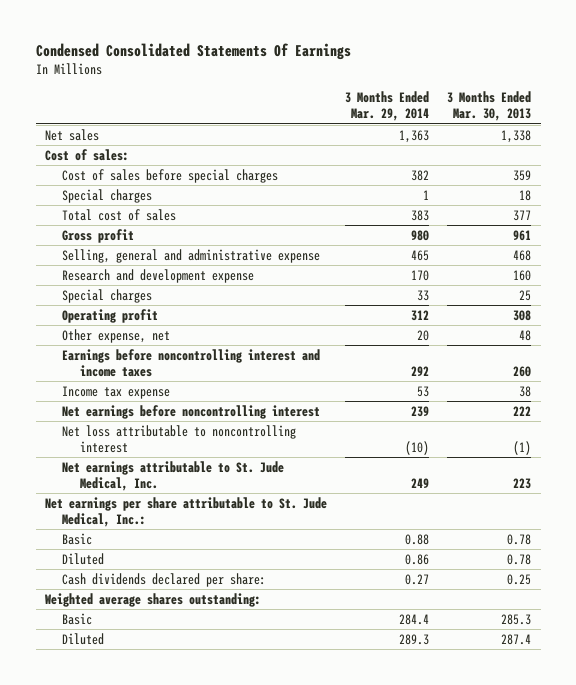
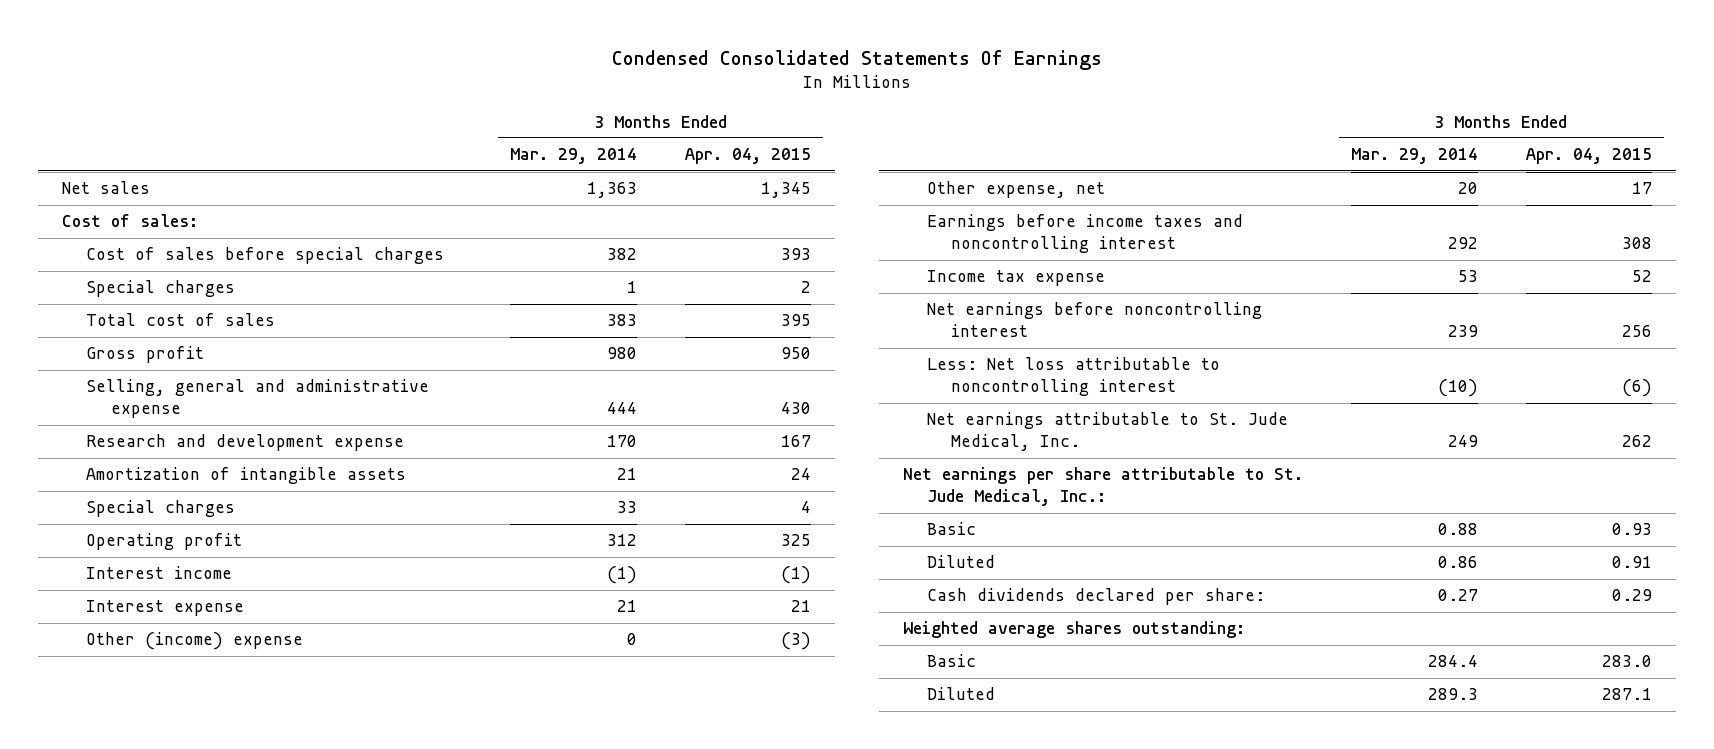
[447,91,532,122] 3 Months Ended Mar. 30, 2013 -> none
none -> [685,148,812,165] Apr. 04, 2015
[411,249,430,261] 465 -> [607,402,638,415] 444
none -> [86,467,407,485] Amortization of intangible assets
none -> [86,566,233,580] Interest income
none -> [86,600,245,617] Interest expense
none -> [86,632,304,651] Other (income) expense
[62,348,321,378] Earnings before noncontrolling interest and income taxes -> [927,214,1244,254] Earnings before income taxes and noncontrolling interest
[62,424,297,454] Net loss attributable to noncontrolling interest -> [927,357,1221,397] Less: Net loss attributable to noncontrolling interest

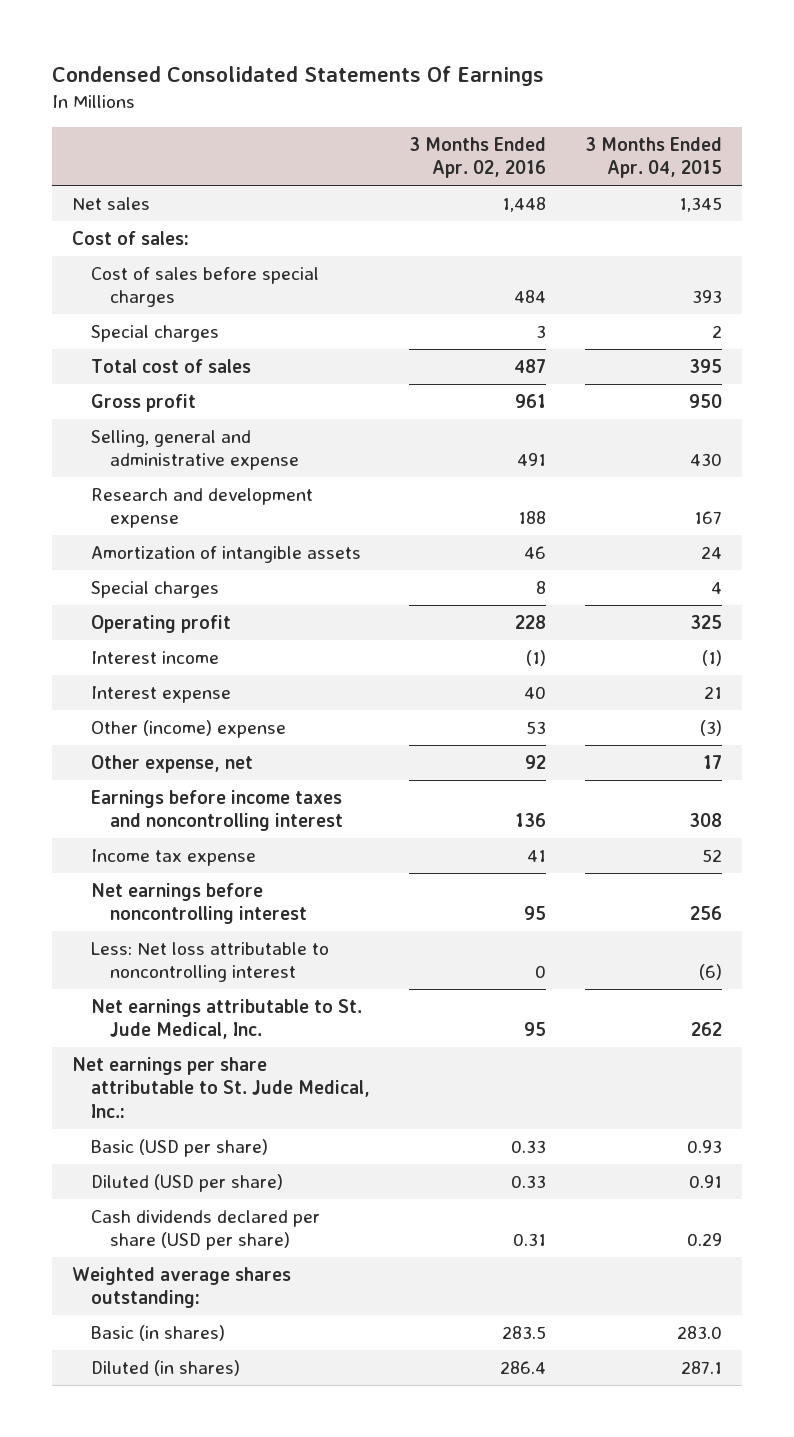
[510,148,638,165] Mar. 29, 2014 -> none
none -> [409,137,547,179] 3 Months Ended Apr. 02, 2016
[927,522,977,536] Basic -> [90,1139,268,1158] Basic (USD per share)
[927,555,996,569] Diluted -> [90,1174,283,1193] Diluted (USD per share)
[927,588,1266,606] Cash dividends declared per share: -> [90,1210,320,1251] Cash dividends declared per share (USD per share)
[927,654,977,668] Basic -> [90,1325,225,1342] Basic (in shares)
[927,687,996,701] Diluted -> [90,1360,240,1377] Diluted (in shares)

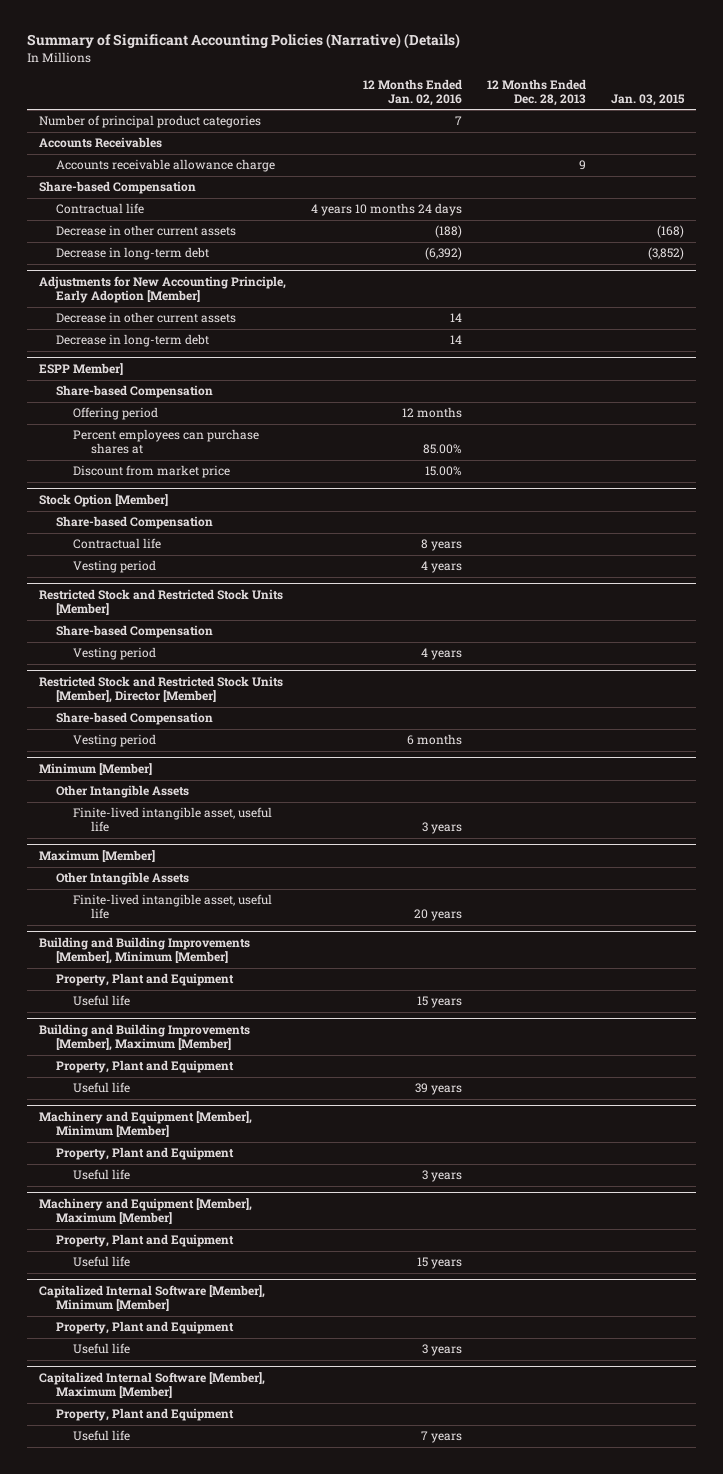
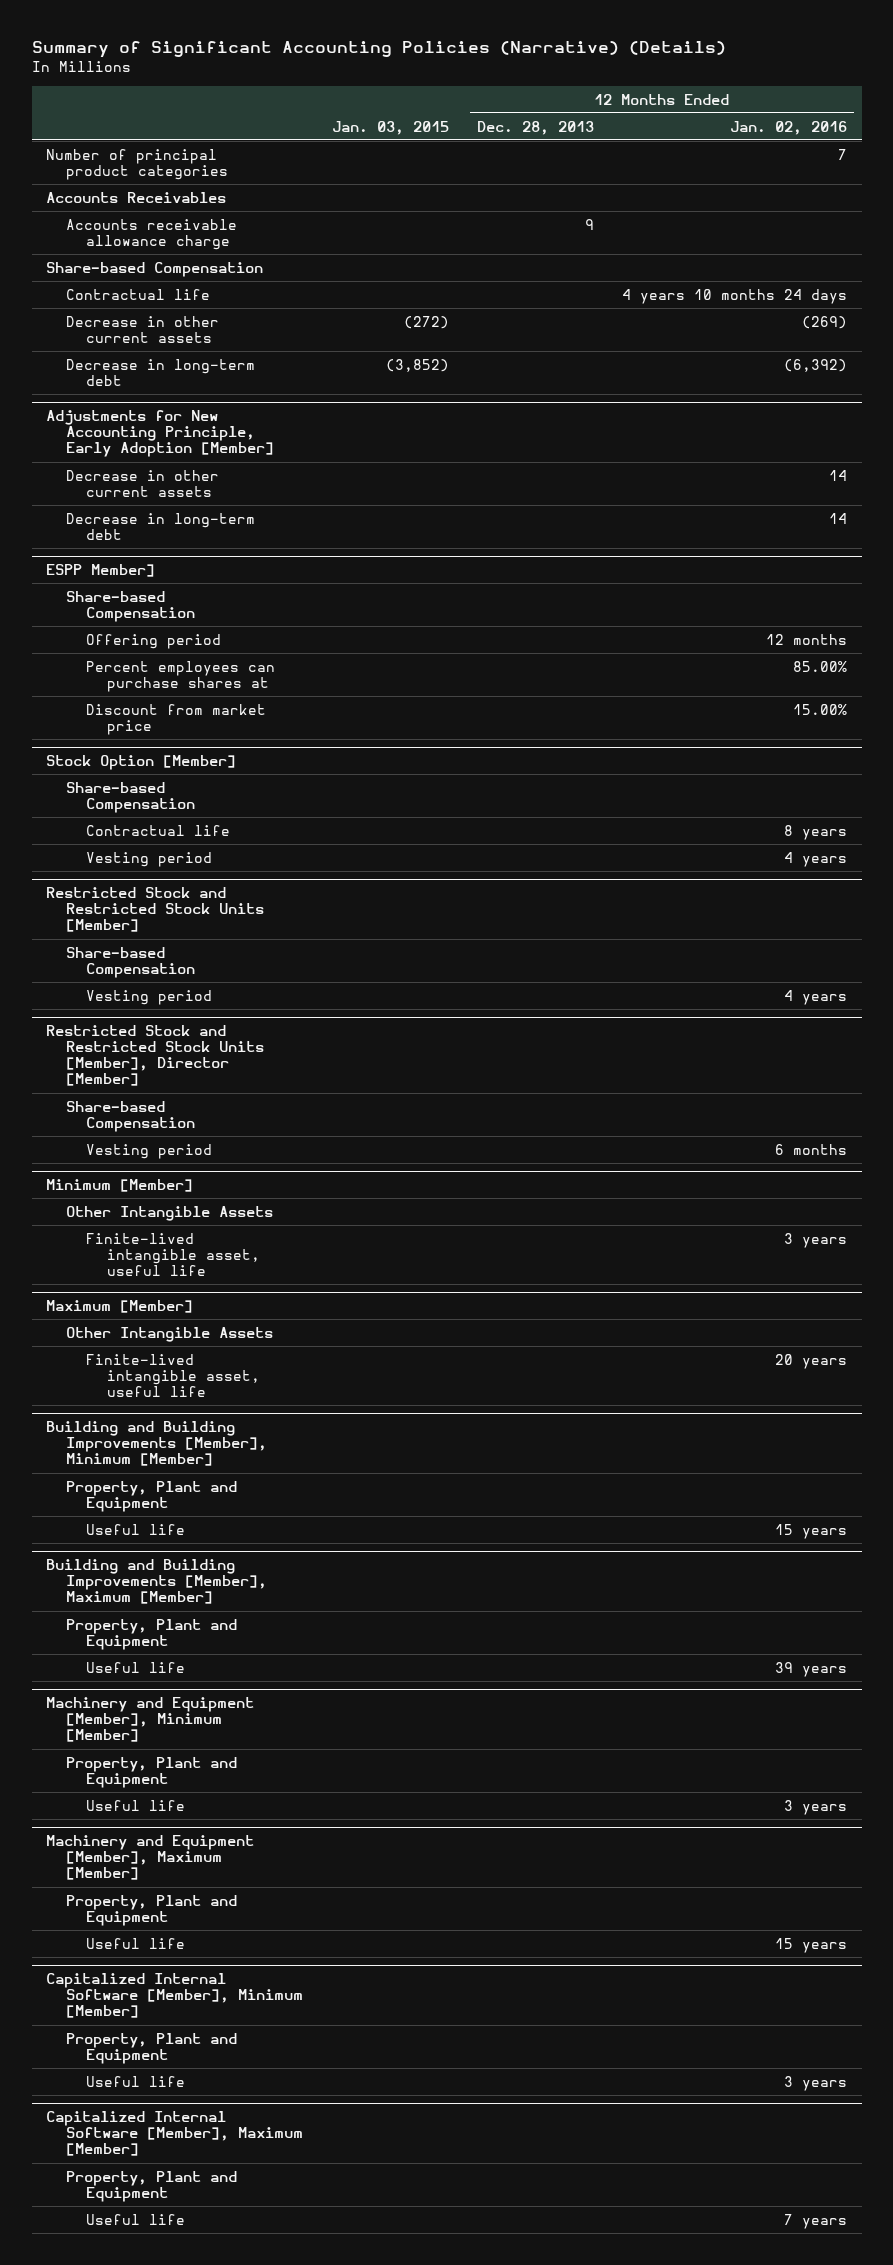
[435,225,463,239] (188) -> [802,315,848,329] (269)
[656,225,684,239] (168) -> [403,315,449,329] (272)

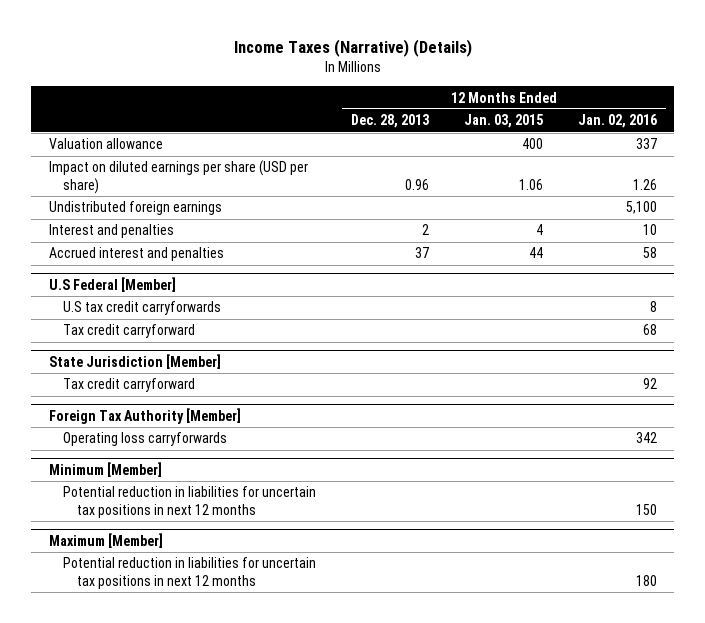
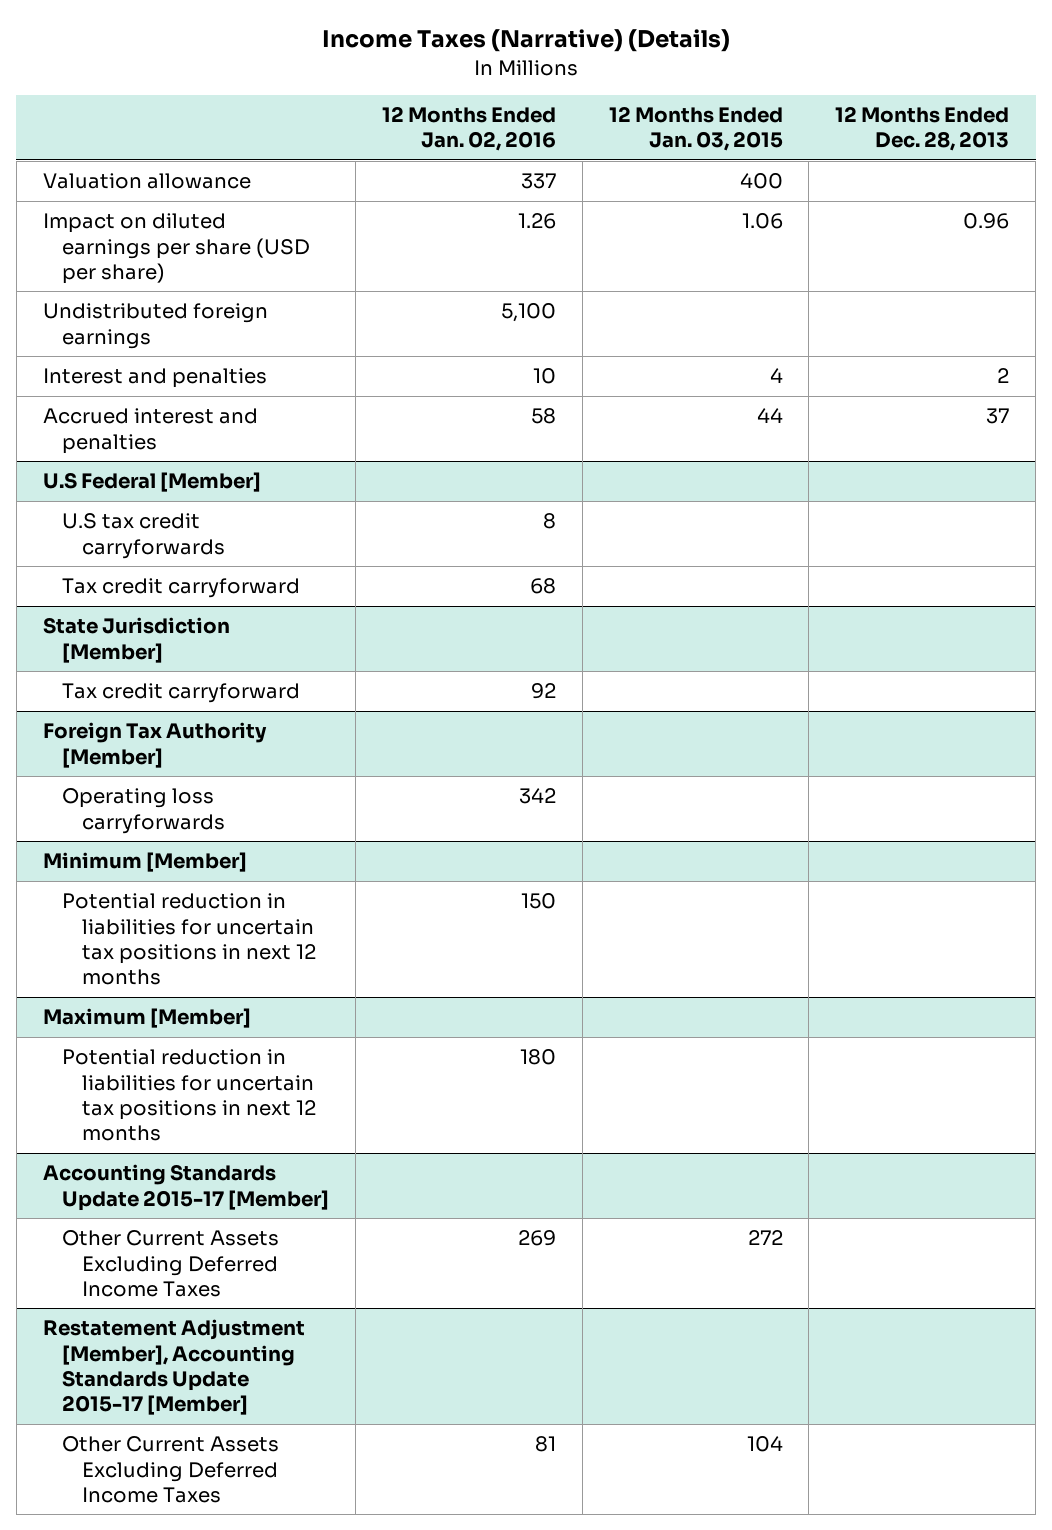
none -> [42,1164,330,1211] Accounting Standards Update 2015-17 [Member]
none -> [62,1230,280,1297] Other Current Assets Excluding Deferred Income Taxes
none -> [42,1319,305,1415] Restatement Adjustment [Member], Accounting Standards Update 2015-17 [Member]
none -> [62,1436,280,1503] Other Current Assets Excluding Deferred Income Taxes

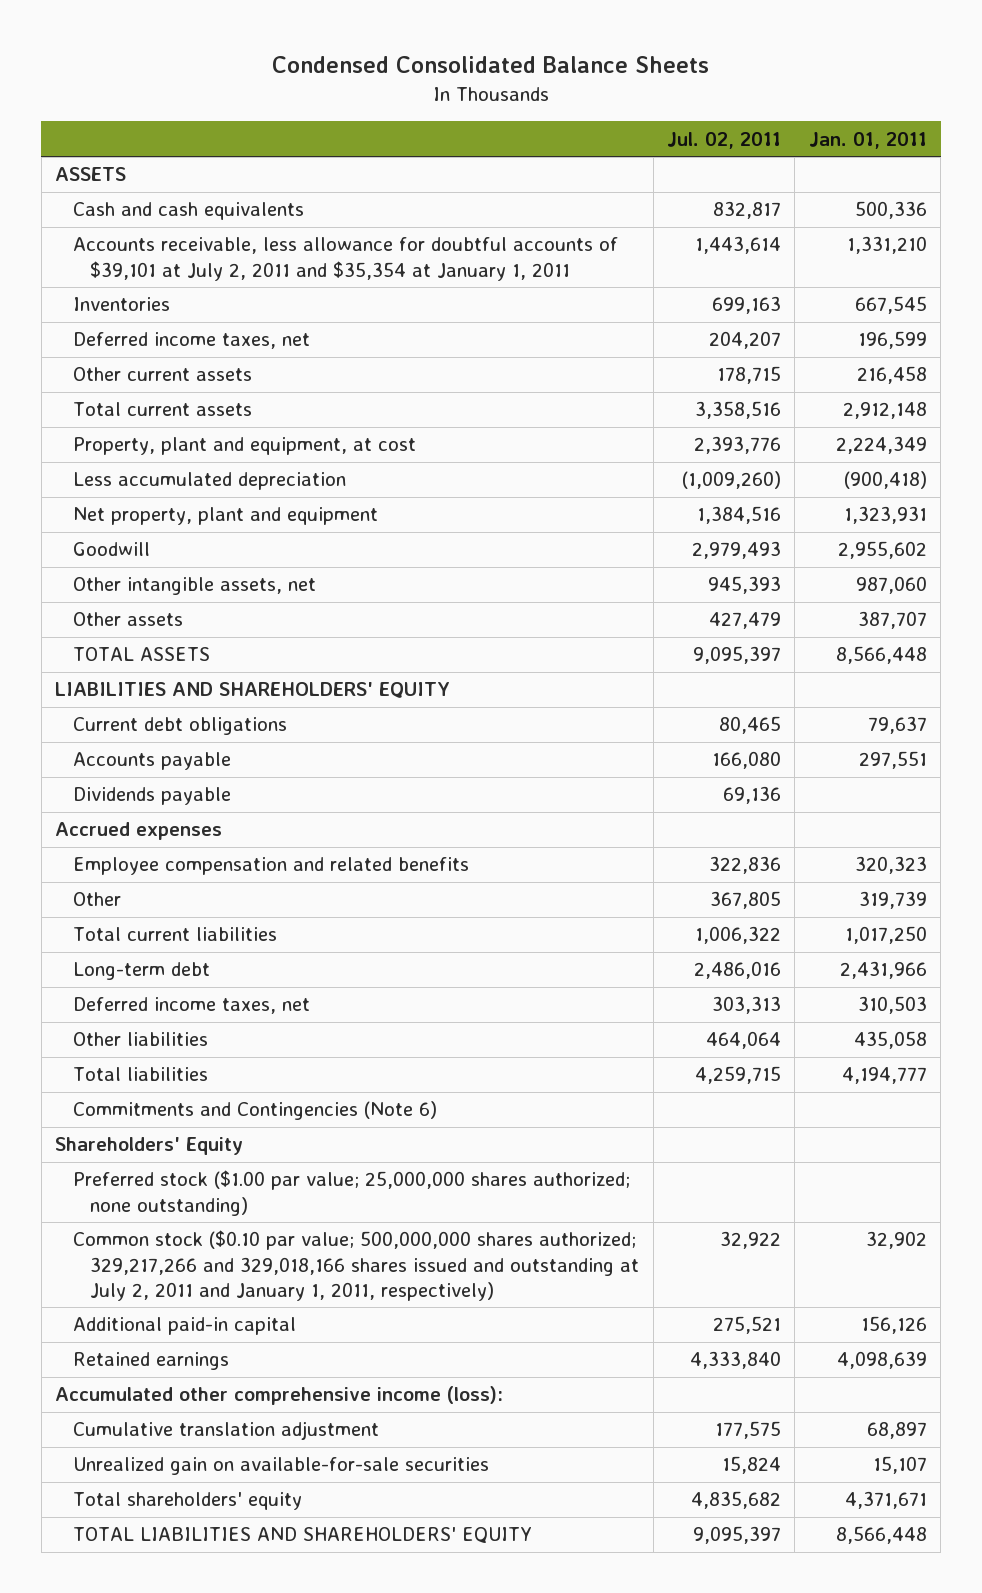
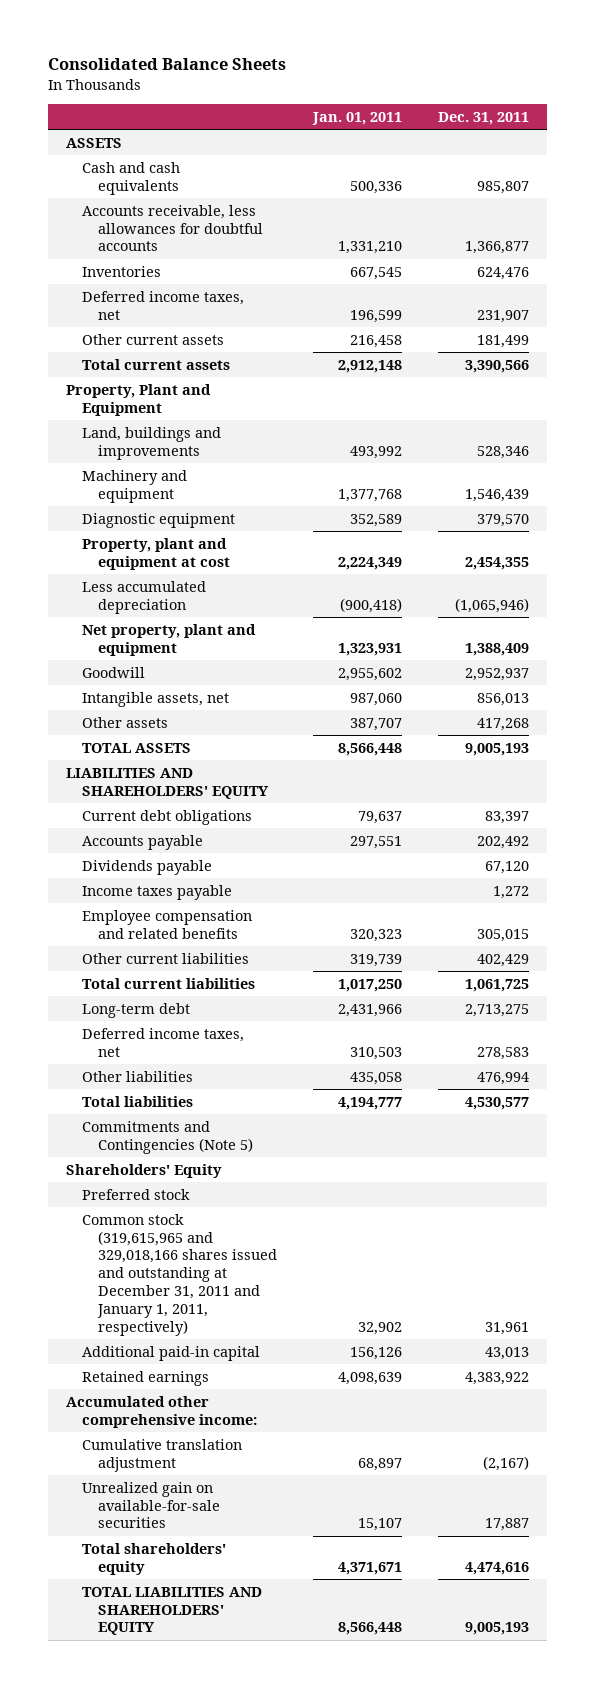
[271,56,709,74] Condensed Consolidated Balance Sheets -> [48,58,287,71] Consolidated Balance Sheets
[667,131,782,149] Jul. 02, 2011 -> none
none -> [437,111,529,125] Dec. 31, 2011
[72,237,618,281] Accounts receivable, less allowance for doubtful accounts of $39,101 at July 2, 2011 and $35,354 at January 1, 2011 -> [82,204,264,252] Accounts receivable, less allowances for doubtful accounts
none -> [66,383,212,416] Property, Plant and Equipment
none -> [82,426,222,460] Land, buildings and improvements
none -> [82,469,188,503] Machinery and equipment
none -> [82,512,236,528] Diagnostic equipment
[72,437,416,456] Property, plant and equipment, at cost -> [82,537,231,570] Property, plant and equipment at cost
[72,577,316,596] Other intangible assets, net -> [82,691,230,707] Intangible assets, net
[54,822,222,841] Accrued expenses -> none
none -> [82,884,233,900] Income taxes payable
[72,892,121,907] Other -> [82,952,250,964] Other current liabilities
[72,1101,437,1121] Commitments and Contingencies (Note 6) -> [82,1120,254,1154] Commitments and Contingencies (Note 5)
[72,1170,630,1216] Preferred stock ($1.00 par value; 25,000,000 shares authorized; none outstanding) -> [82,1188,191,1200] Preferred stock
[72,1230,640,1301] Common stock ($0.10 par value; 500,000,000 shares authorized; 329,217,266 and 329,018,166 shares issued and outstanding at July 2, 2011 and January 1, 2011, respectively) -> [82,1213,278,1336] Common stock (319,615,965 and 329,018,166 shares issued and outstanding at December 31, 2011 and January 1, 2011, respectively)
[54,1386,503,1406] Accumulated other comprehensive income (loss): -> [66,1395,258,1428] Accumulated other comprehensive income:

